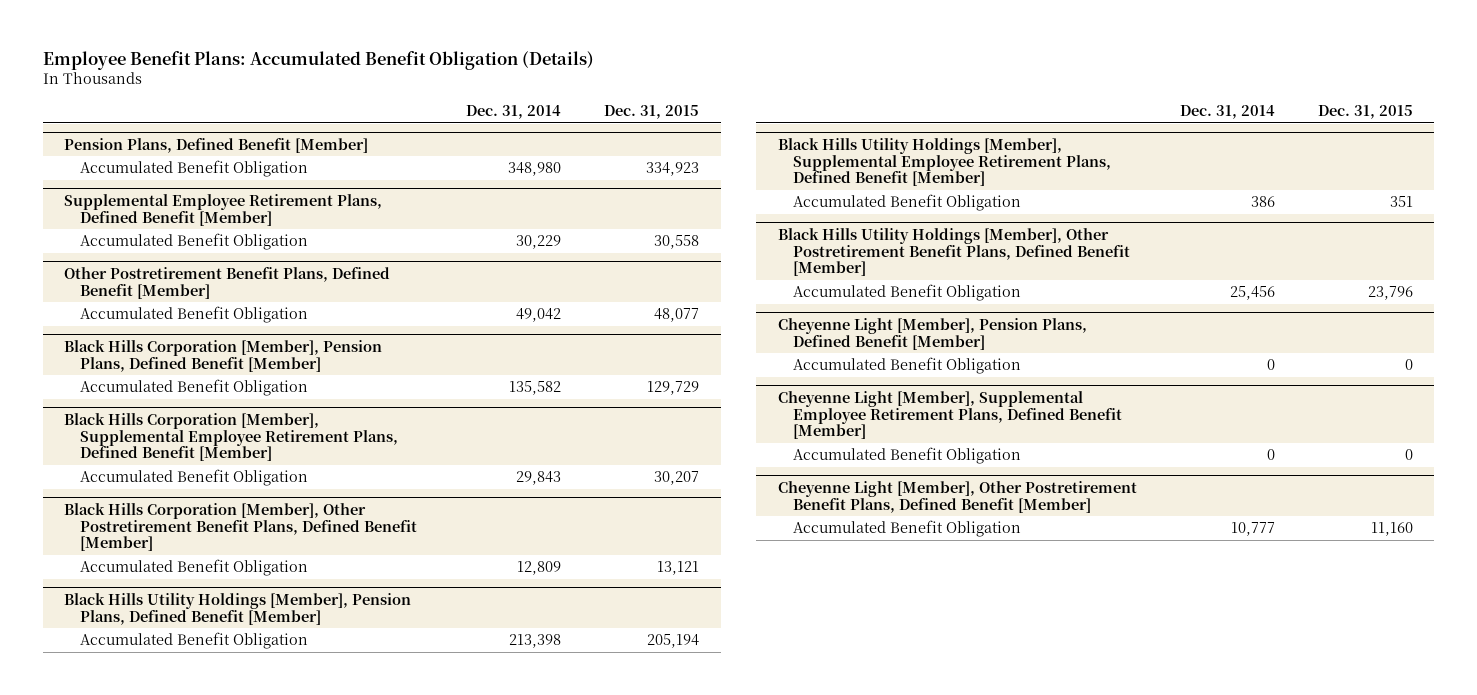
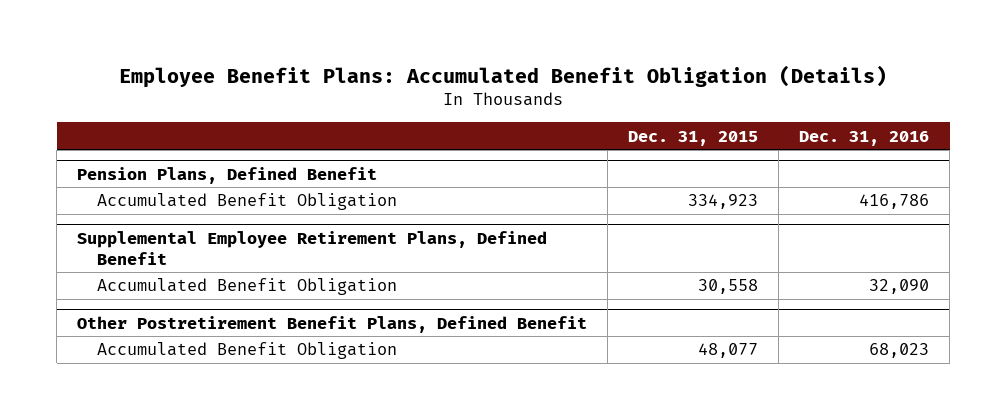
[466,104,562,119] Dec. 31, 2014 -> none
none -> [799,130,930,146] Dec. 31, 2016
[64,137,369,153] Pension Plans, Defined Benefit [Member] -> [77,166,378,184] Pension Plans, Defined Benefit
[64,193,383,226] Supplemental Employee Retirement Plans, Defined Benefit [Member] -> [77,230,548,265] Supplemental Employee Retirement Plans, Defined Benefit
[64,266,391,299] Other Postretirement Benefit Plans, Defined Benefit [Member] -> [77,315,588,333] Other Postretirement Benefit Plans, Defined Benefit
[64,339,383,372] Black Hills Corporation [Member], Pension Plans, Defined Benefit [Member] -> none
[79,379,308,397] Accumulated Benefit Obligation -> none
[64,412,398,462] Black Hills Corporation [Member], Supplemental Employee Retirement Plans, Defined Benefit [Member] -> none
[79,469,308,487] Accumulated Benefit Obligation -> none
[64,502,417,552] Black Hills Corporation [Member], Other Postretirement Benefit Plans, Defined Benefit [Member] -> none
[79,559,308,577] Accumulated Benefit Obligation -> none
[64,592,412,625] Black Hills Utility Holdings [Member], Pension Plans, Defined Benefit [Member] -> none
[79,632,308,650] Accumulated Benefit Obligation -> none
[777,137,1112,187] Black Hills Utility Holdings [Member], Supplemental Employee Retirement Plans, Defined Benefit [Member] -> none
[793,194,1022,212] Accumulated Benefit Obligation -> none
[777,227,1131,277] Black Hills Utility Holdings [Member], Other Postretirement Benefit Plans, Defined Benefit [Member] -> none
[793,284,1022,302] Accumulated Benefit Obligation -> none
[777,317,1087,350] Cheyenne Light [Member], Pension Plans, Defined Benefit [Member] -> none
[793,357,1022,375] Accumulated Benefit Obligation -> none
[777,390,1123,440] Cheyenne Light [Member], Supplemental Employee Retirement Plans, Defined Benefit [Member] -> none
[793,447,1022,465] Accumulated Benefit Obligation -> none
[777,480,1137,513] Cheyenne Light [Member], Other Postretirement Benefit Plans, Defined Benefit [Member] -> none
[793,520,1022,538] Accumulated Benefit Obligation -> none

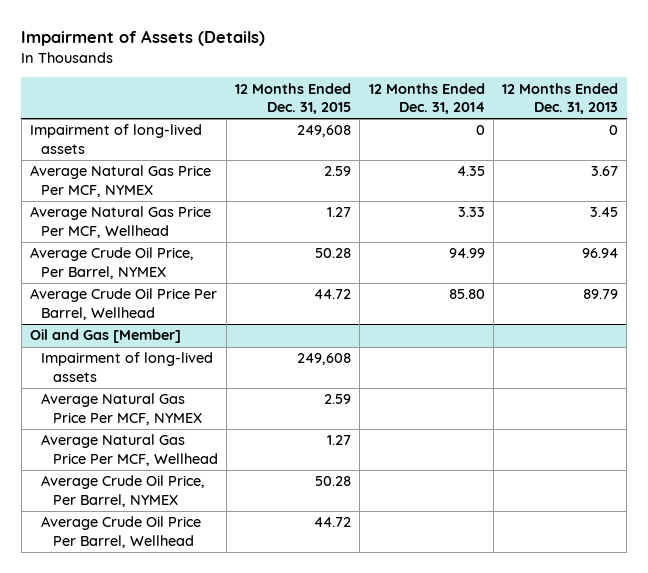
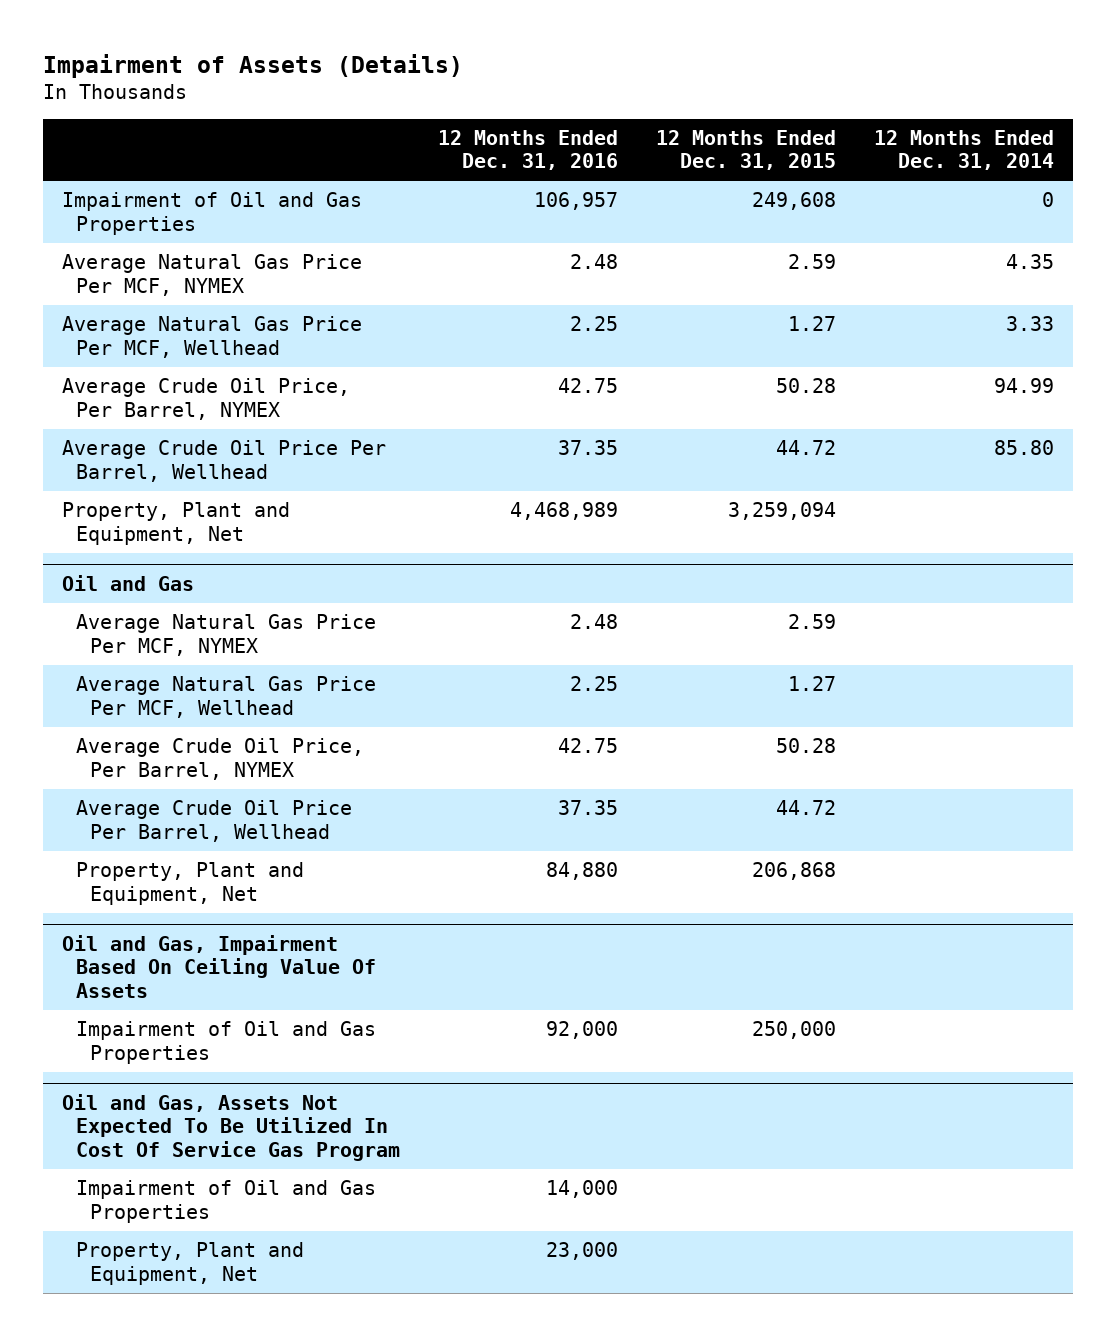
[501,82,618,115] 12 Months Ended Dec. 31, 2013 -> none
none -> [437,129,618,171] 12 Months Ended Dec. 31, 2016
[29,124,202,154] Impairment of long-lived assets -> [61,192,362,235] Impairment of Oil and Gas Properties
[41,352,214,382] Impairment of long-lived assets -> none
none -> [61,502,290,545] Property, Plant and Equipment, Net
[29,329,181,344] Oil and Gas [Member] -> [61,574,194,591] Oil and Gas
none -> [76,862,305,905] Property, Plant and Equipment, Net
none -> [61,934,377,998] Oil and Gas, Impairment Based On Ceiling Value Of Assets
none -> [76,1021,377,1064] Impairment of Oil and Gas Properties
none -> [61,1093,401,1161] Oil and Gas, Assets Not Expected To Be Utilized In Cost Of Service Gas Program
none -> [76,1180,377,1223] Impairment of Oil and Gas Properties
none -> [76,1242,305,1285] Property, Plant and Equipment, Net

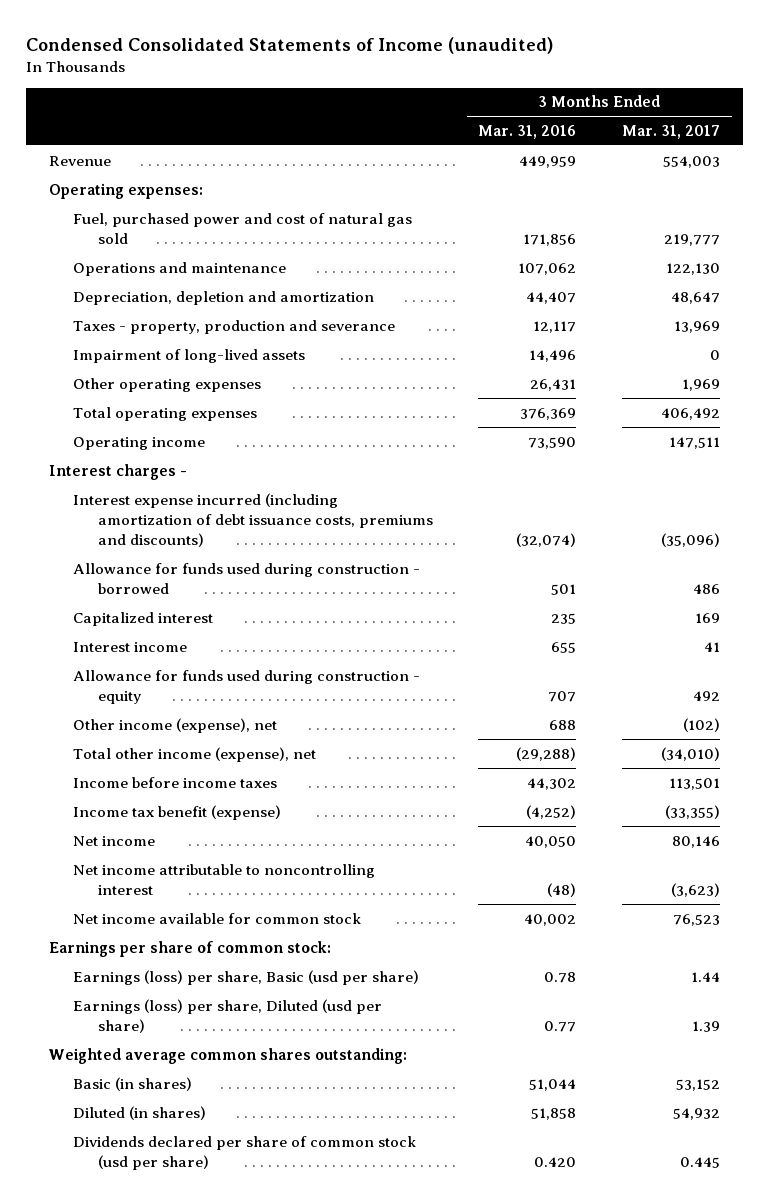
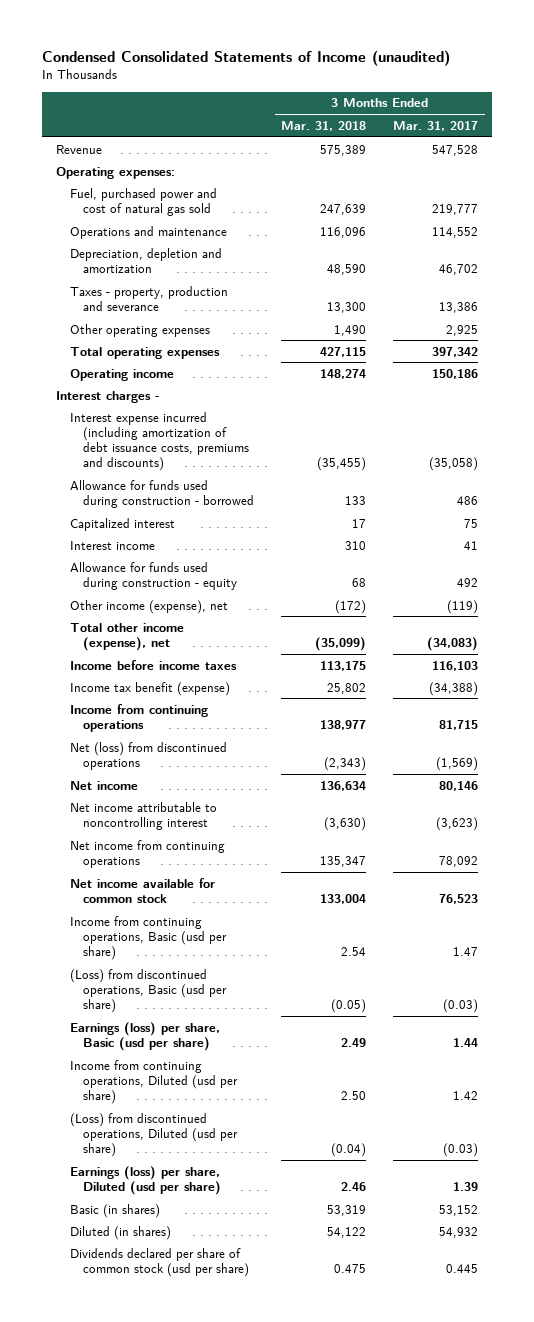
[478,125,577,140] Mar. 31, 2016 -> none
none -> [281,120,367,131] Mar. 31, 2018
[663,155,721,168] 554,003 -> [432,144,479,156] 547,528
[73,348,306,363] Impairment of long-lived assets -> none
[666,262,721,275] 122,130 -> [432,226,479,238] 114,552
[671,291,721,304] 48,647 -> [439,263,479,275] 46,702
[674,320,721,333] 13,969 -> [439,301,479,313] 13,386
[682,378,721,391] 1,969 -> [446,324,479,336] 2,925
[661,407,721,420] 406,492 -> [432,346,479,357] 397,342
[669,436,721,449] 147,511 -> [432,368,479,379] 150,186
[661,533,721,548] (35,096) -> [429,457,479,472] (35,058)
[695,612,721,623] 169 -> [464,518,479,528] 75
[683,717,721,732] (102) -> [447,599,479,614] (119)
[661,746,721,761] (34,010) -> [427,636,479,651] (34,083)
[669,777,721,790] 113,501 -> [432,660,479,671] 116,103
[665,804,721,819] (33,355) -> [429,681,479,696] (34,388)
none -> [69,703,208,732] Income from continuing operations
none -> [69,741,227,770] Net (loss) from discontinued operations
none -> [69,839,225,868] Net income from continuing operations
[49,940,332,957] Earnings per share of common stock: -> none
none -> [69,915,228,960] Income from continuing operations, Basic (usd per share)
none -> [69,968,228,1013] (Loss) from discontinued operations, Basic (usd per share)
none -> [69,1059,239,1104] Income from continuing operations, Diluted (usd per share)
none -> [69,1112,239,1157] (Loss) from discontinued operations, Diluted (usd per share)
[49,1047,408,1064] Weighted average common shares outstanding: -> none

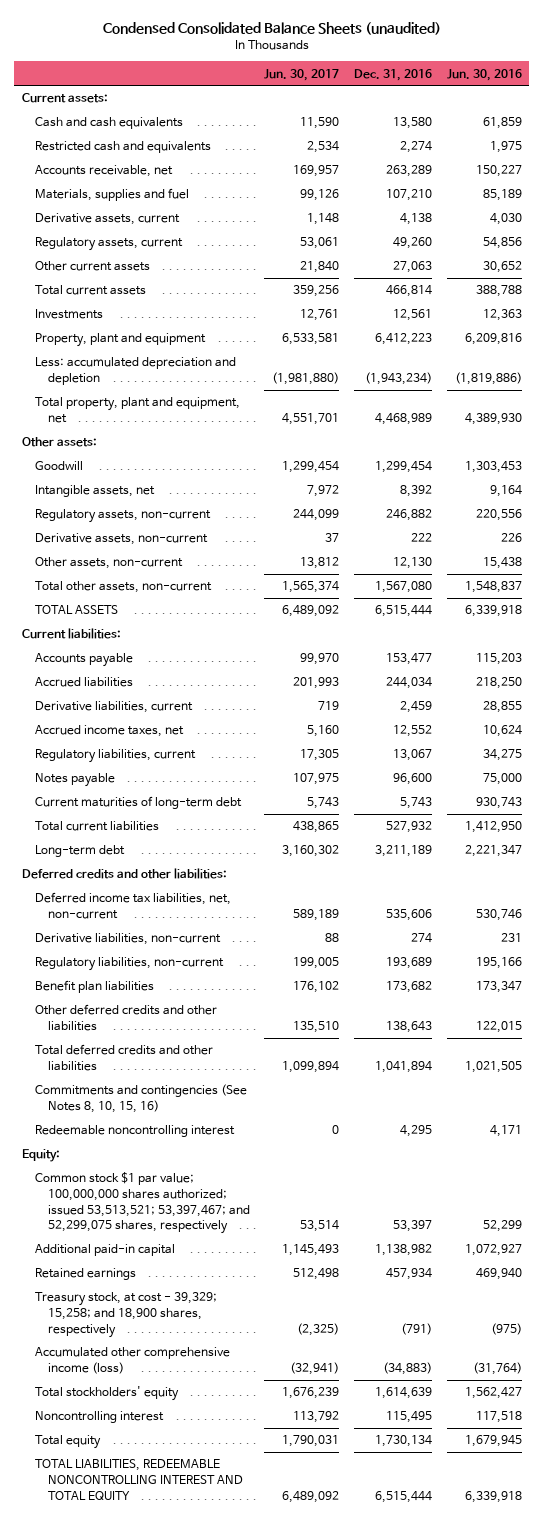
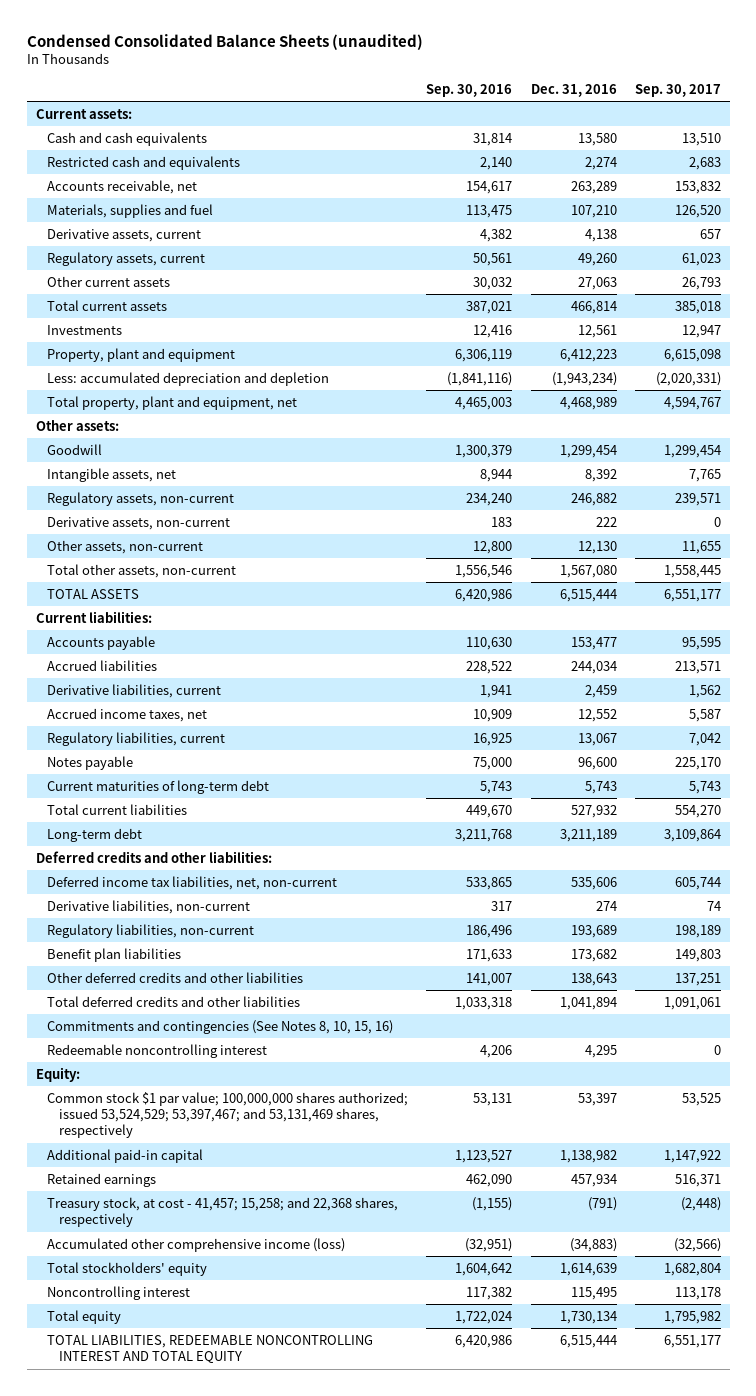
[264,68,340,81] Jun. 30, 2017 -> none
[446,68,522,81] Jun. 30, 2016 -> none
none -> [426,83,513,97] Sep. 30, 2016
none -> [634,83,721,97] Sep. 30, 2017
[34,1172,250,1235] Common stock $1 par value; 100,000,000 shares authorized; issued 53,513,521; 53,397,467; and 52,299,075 shares, respectively -> [47,1091,409,1139] Common stock $1 par value; 100,000,000 shares authorized; issued 53,524,529; 53,397,467; and 53,131,469 shares, respectively
[34,1292,217,1338] Treasury stock, at cost - 39,329; 15,258; and 18,900 shares, respectively -> [47,1196,399,1228] Treasury stock, at cost - 41,457; 15,258; and 22,368 shares, respectively

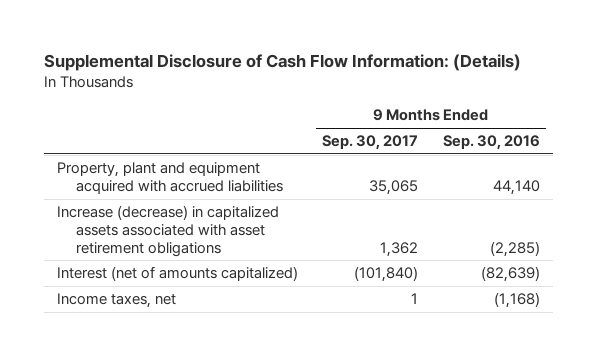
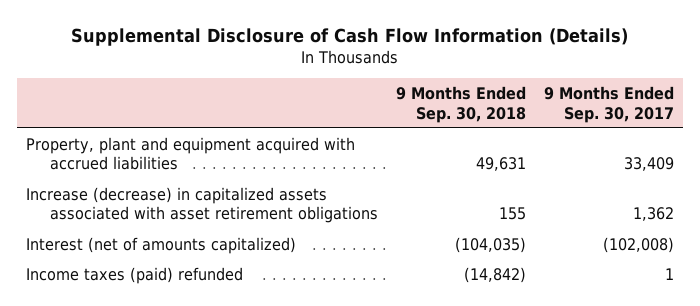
[44,54,522,72] Supplemental Disclosure of Cash Flow Information: (Details) -> [71,27,629,46] Supplemental Disclosure of Cash Flow Information (Details)
[443,135,541,151] Sep. 30, 2016 -> none
none -> [396,85,527,123] 9 Months Ended Sep. 30, 2018
[369,179,419,195] 35,065 -> [623,157,674,172] 33,409
[354,266,419,283] (101,840) -> [602,236,674,253] (102,008)
[56,293,176,309] Income taxes, net -> [26,266,244,284] Income taxes (paid) refunded

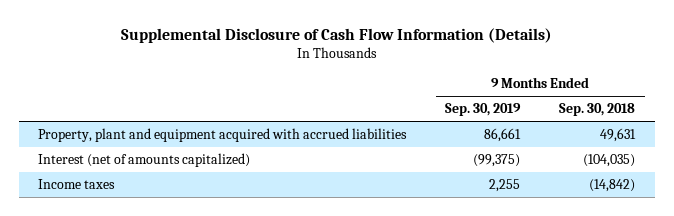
[543,85,674,123] 9 Months Ended Sep. 30, 2017 -> none
none -> [445,103,522,117] Sep. 30, 2019
[26,186,379,224] Increase (decrease) in capitalized assets associated with asset retirement obligations -> none
[26,266,244,284] Income taxes (paid) refunded -> [38,179,116,190] Income taxes

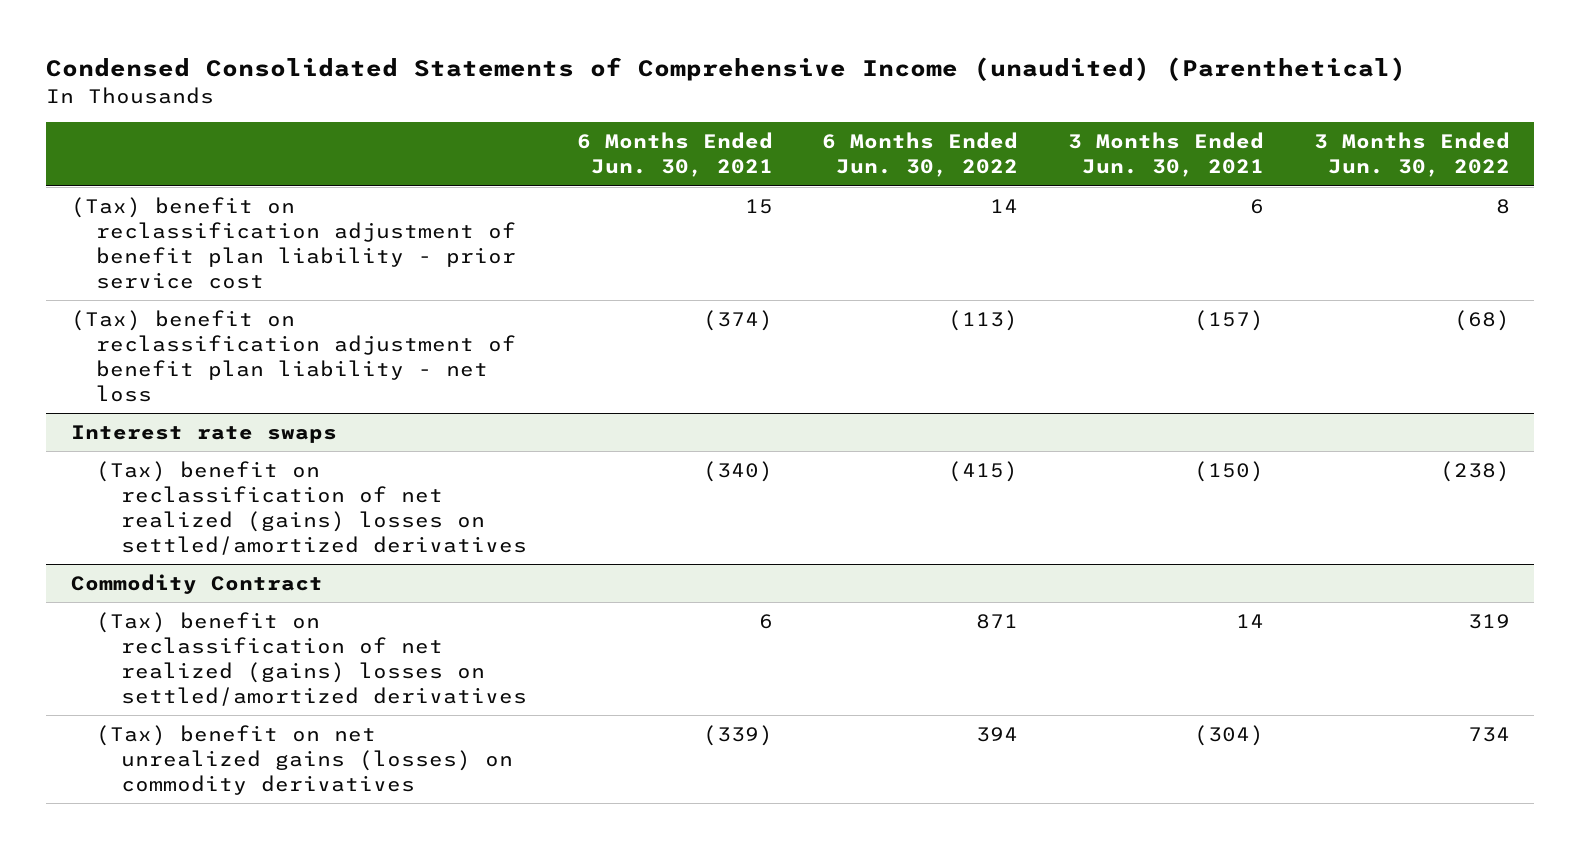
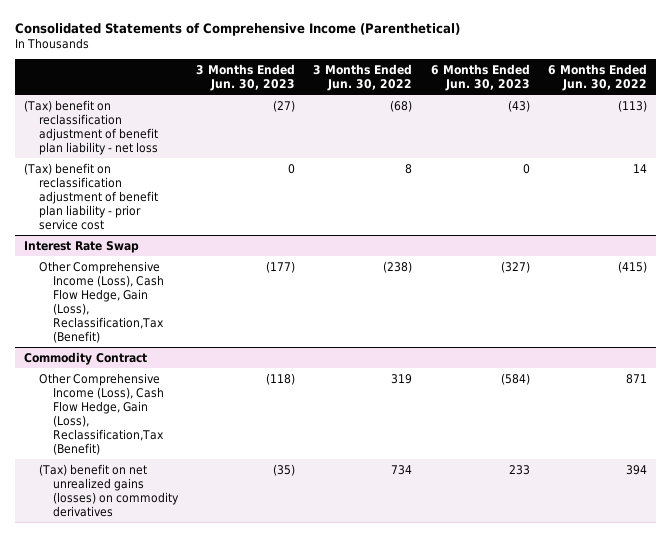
[46,57,1407,82] Condensed Consolidated Statements of Comprehensive Income (unaudited) (Parenthetical) -> [14,22,460,36] Consolidated Statements of Comprehensive Income (Parenthetical)
[576,132,773,178] 6 Months Ended Jun. 30, 2021 -> none
[1067,132,1264,178] 3 Months Ended Jun. 30, 2021 -> none
none -> [196,63,296,91] 3 Months Ended Jun. 30, 2023
none -> [430,63,530,91] 6 Months Ended Jun. 30, 2023
[70,196,516,290] (Tax) benefit on reclassification adjustment of benefit plan liability - prior service cost -> [23,162,158,230] (Tax) benefit on reclassification adjustment of benefit plan liability - prior service cost
[70,424,337,443] Interest rate swaps -> [23,240,139,253] Interest Rate Swap
[95,460,528,556] (Tax) benefit on reclassification of net realized (gains) losses on settled/amortized derivatives -> [38,260,165,343] Other Comprehensive Income (Loss), Cash Flow Hedge, Gain (Loss), Reclassification,Tax (Benefit)
[95,611,528,707] (Tax) benefit on reclassification of net realized (gains) losses on settled/amortized derivatives -> [38,372,165,455] Other Comprehensive Income (Loss), Cash Flow Hedge, Gain (Loss), Reclassification,Tax (Benefit)

